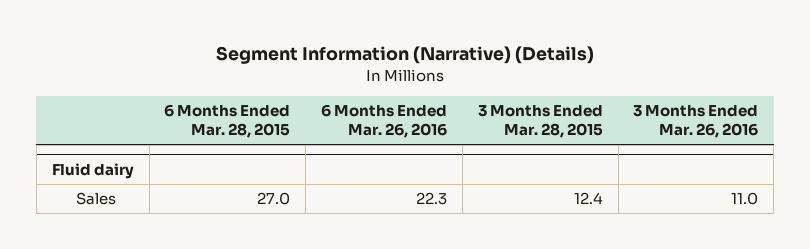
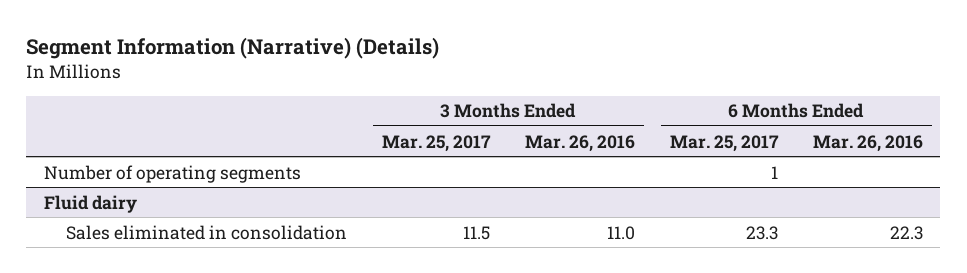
[164,103,291,139] 6 Months Ended Mar. 28, 2015 -> none
[477,104,603,139] 3 Months Ended Mar. 28, 2015 -> none
none -> [381,134,491,152] Mar. 25, 2017
none -> [669,134,779,152] Mar. 25, 2017
none -> [43,164,301,183] Number of operating segments
[75,192,116,206] Sales -> [65,224,347,240] Sales eliminated in consolidation

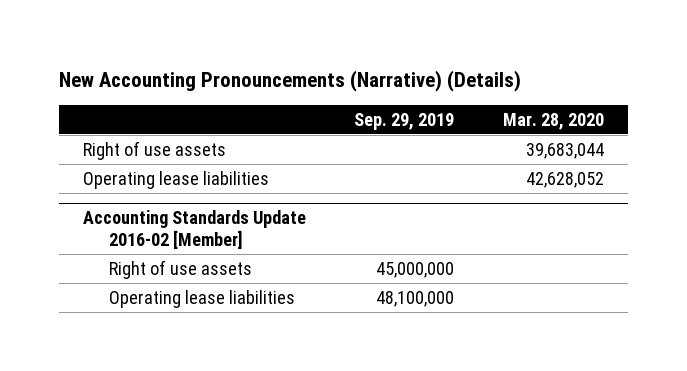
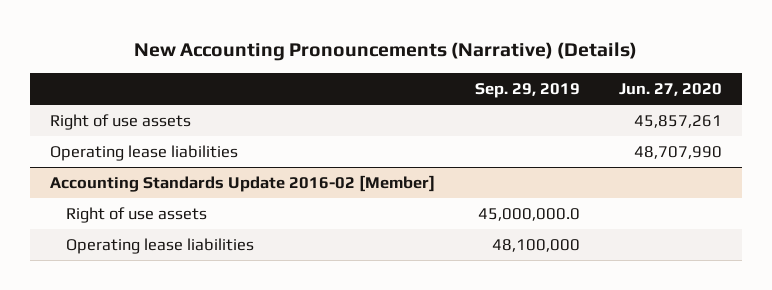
[502,112,604,130] Mar. 28, 2020 -> none
none -> [619,83,723,97] Jun. 27, 2020
[376,261,455,278] 45,000,000 -> [477,207,580,221] 45,000,000.0

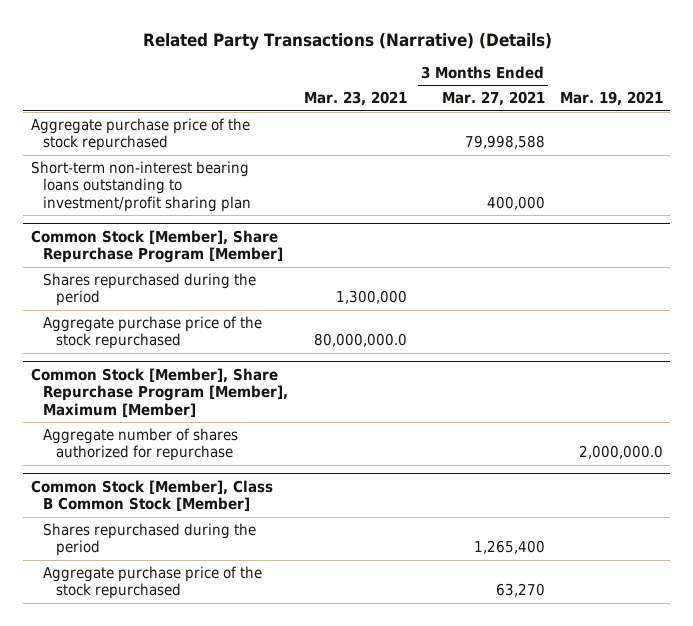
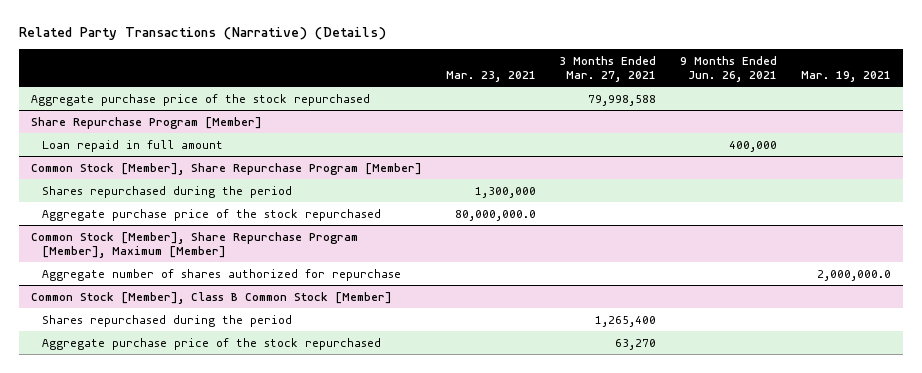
none -> [680,56,778,82] 9 Months Ended Jun. 26, 2021
[30,160,252,212] Short-term non-interest bearing loans outstanding to investment/profit sharing plan -> none
none -> [30,116,262,129] Share Repurchase Program [Member]
none -> [41,139,223,152] Loan repaid in full amount

